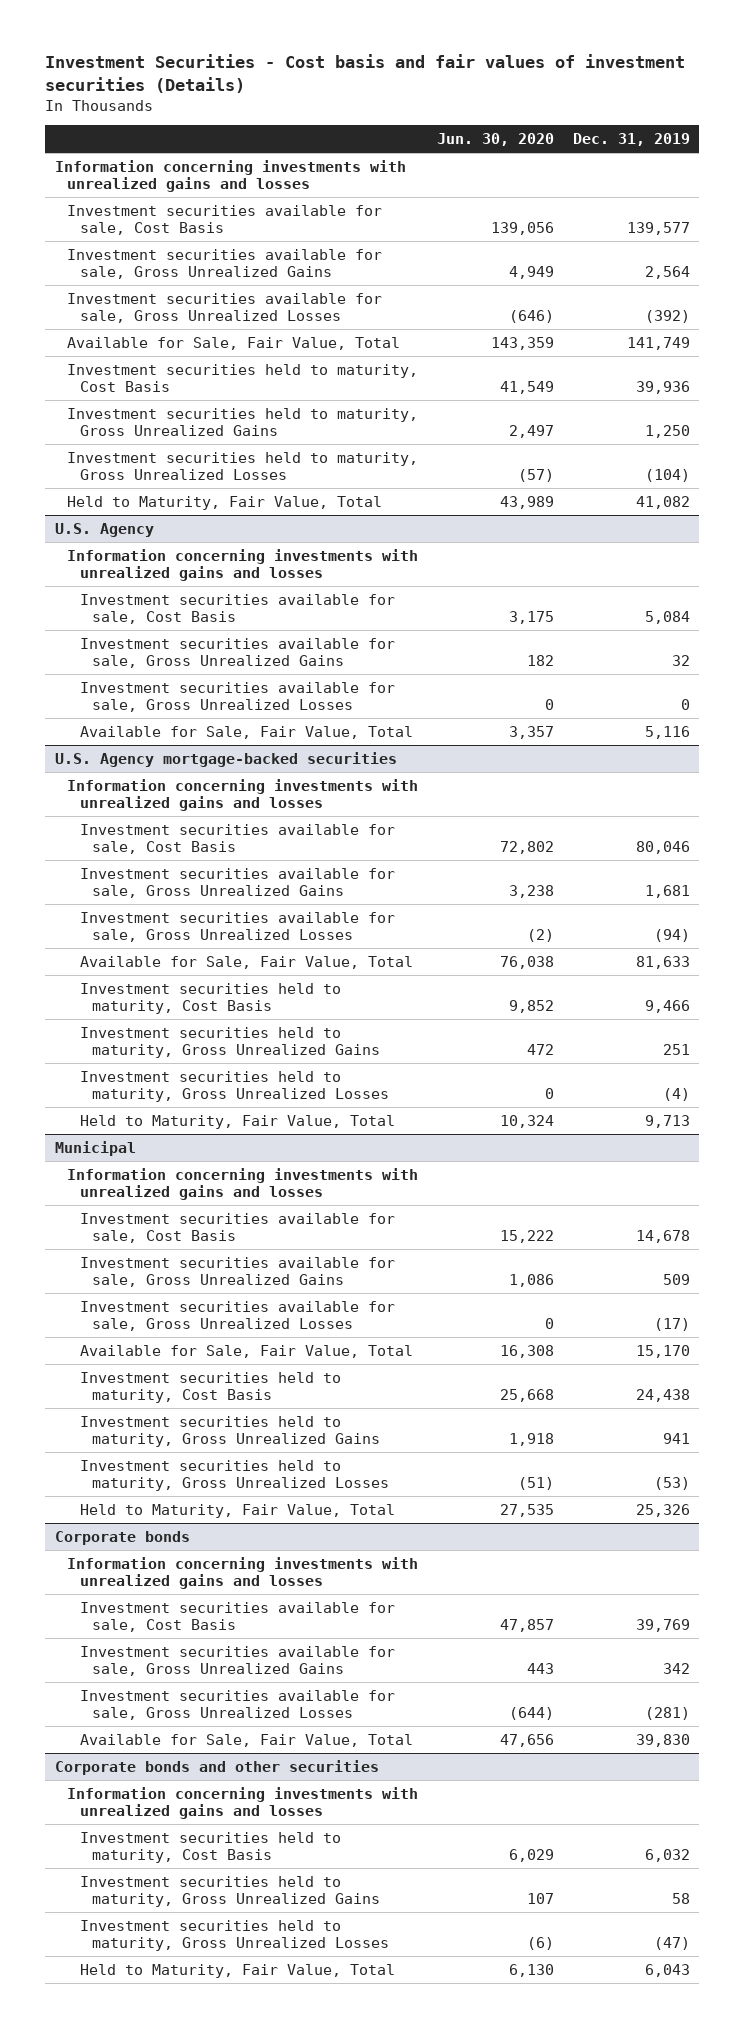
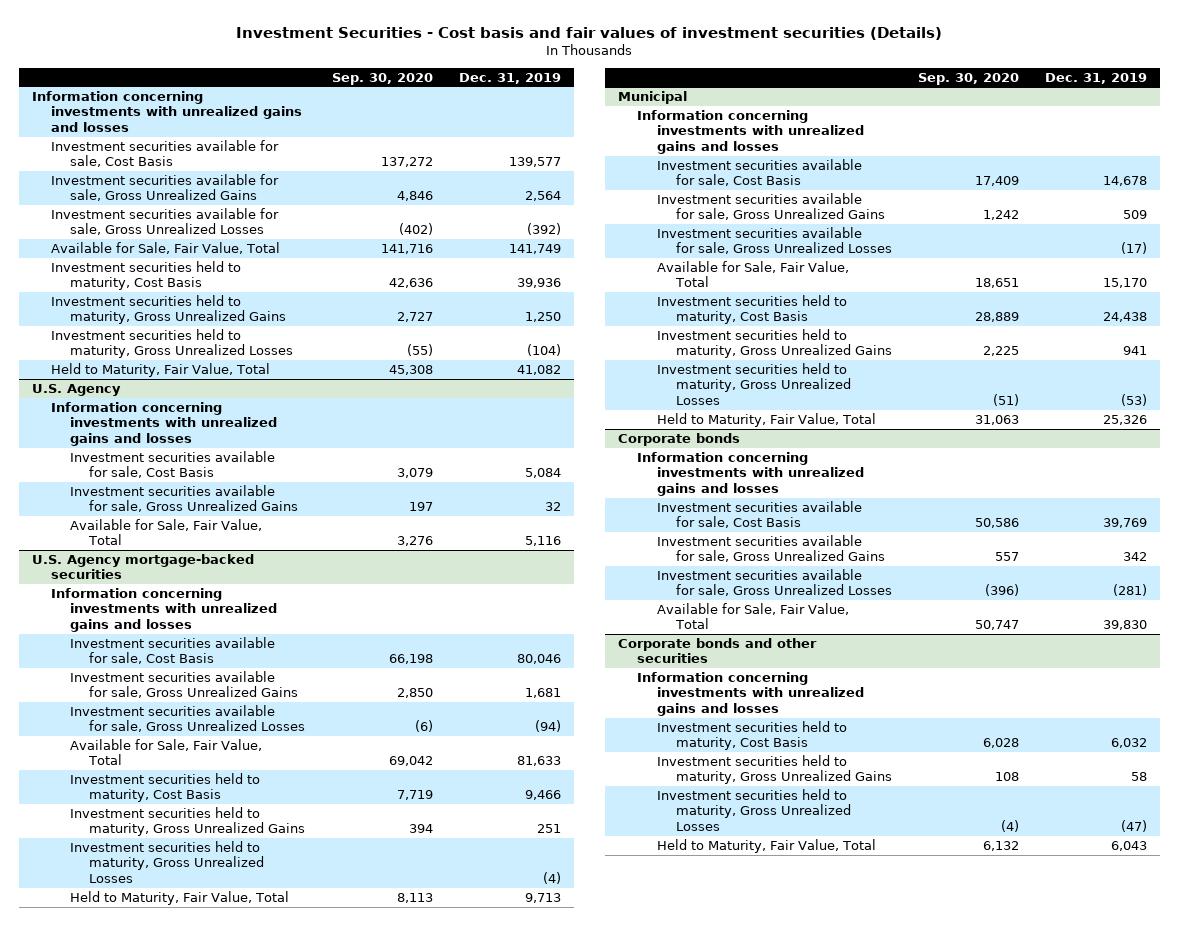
[437,133,555,147] Jun. 30, 2020 -> none
none -> [331,72,433,85] Sep. 30, 2020
[79,681,395,713] Investment securities available for sale, Gross Unrealized Losses -> none

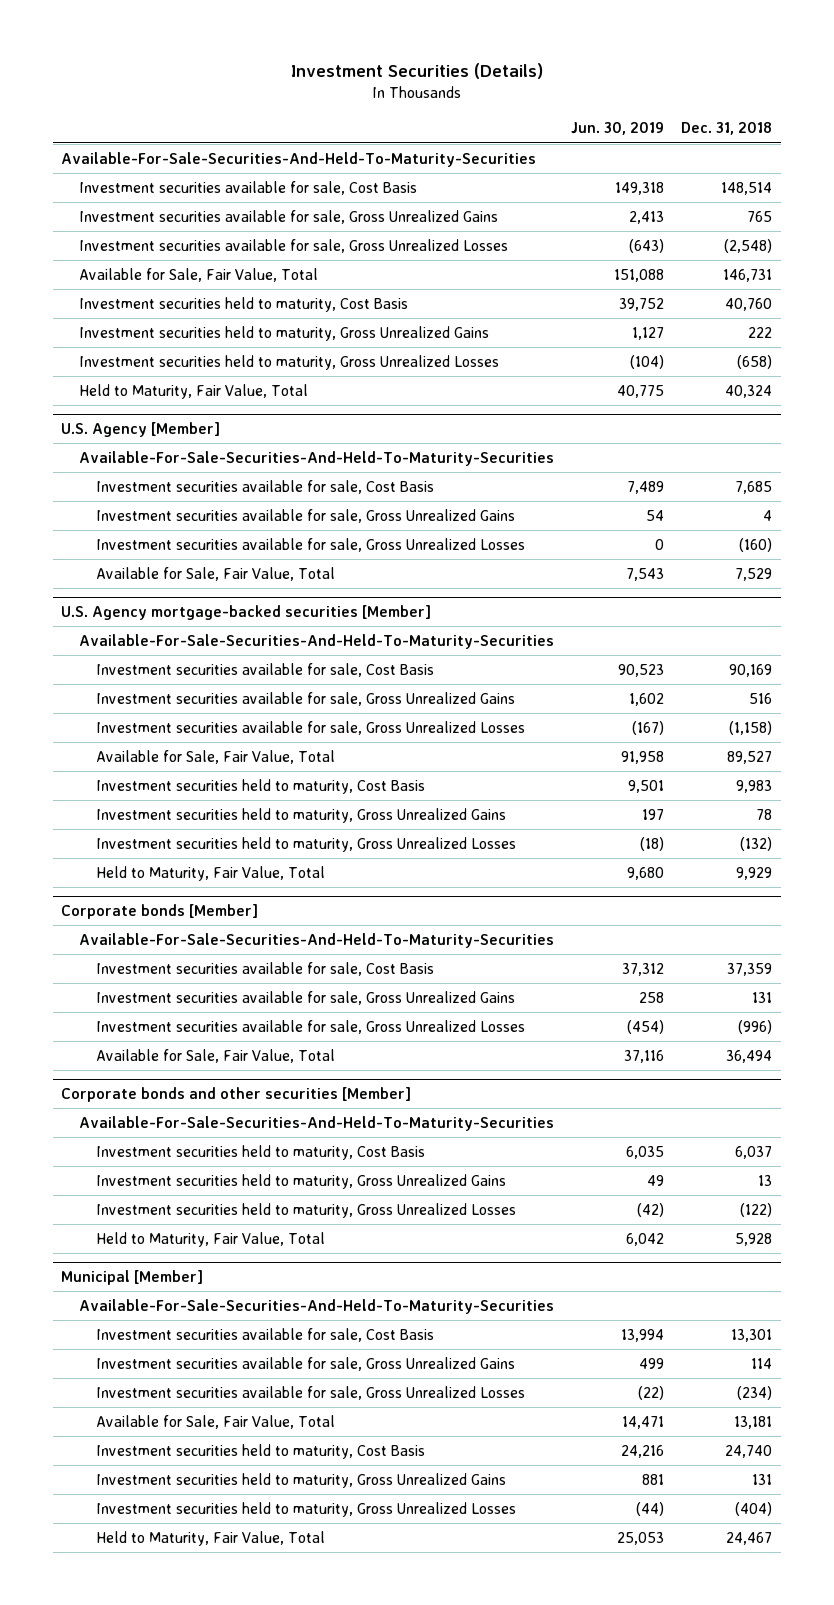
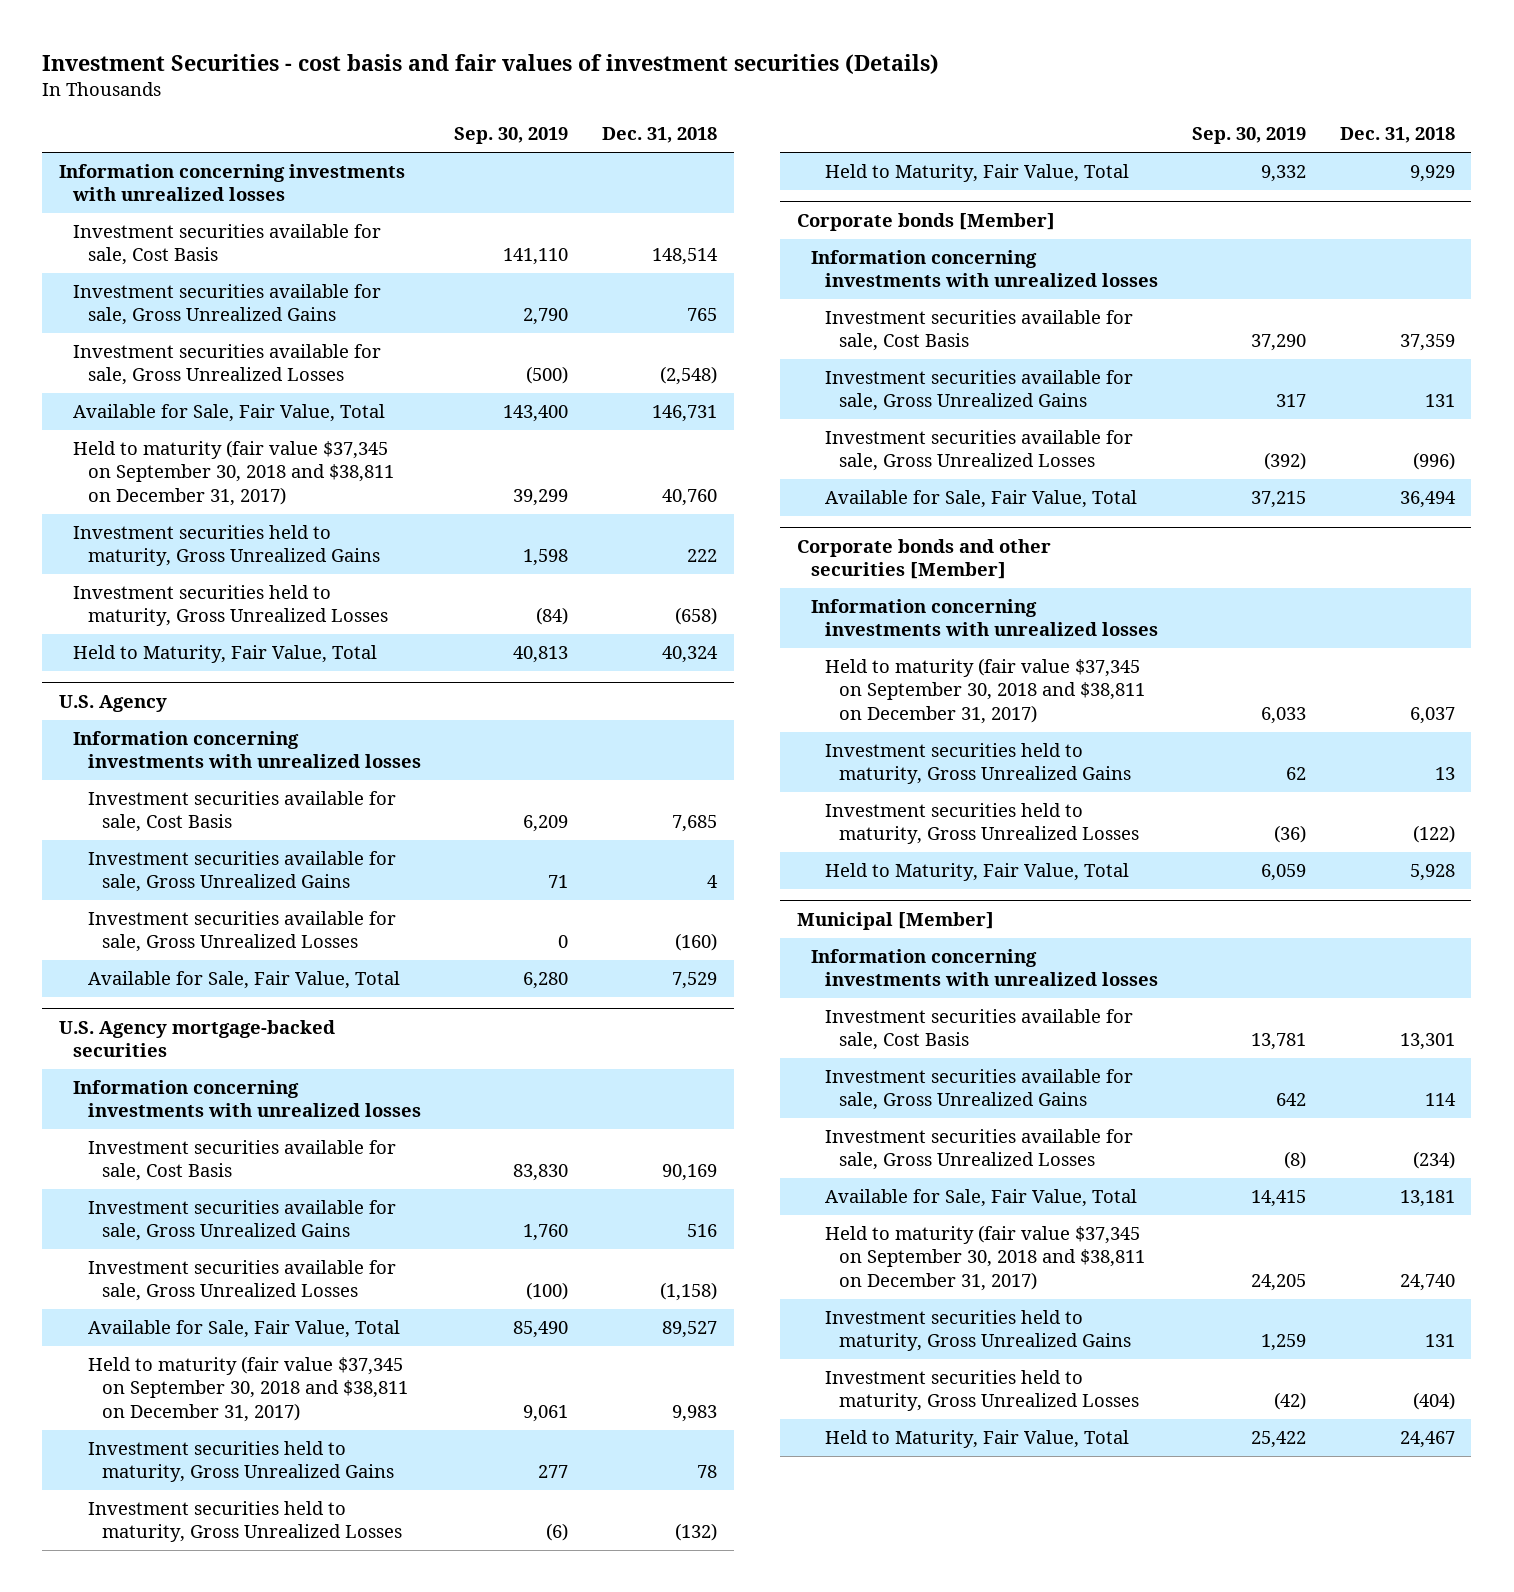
[290,62,543,79] Investment Securities (Details) -> [42,54,940,75] Investment Securities - cost basis and fair values of investment securities (Details)
[571,122,665,136] Jun. 30, 2019 -> none
none -> [454,127,569,145] Sep. 30, 2019
[61,151,537,167] Available-For-Sale-Securities-And-Held-To-Maturity-Securities -> [59,164,406,202] Information concerning investments with unrealized losses
[78,296,408,312] Investment securities held to maturity, Cost Basis -> [73,440,394,506] Held to maturity (fair value $37,345 on September 30, 2018 and $38,811 on December 31, 2017)
[61,422,221,438] U.S. Agency [Member] -> [59,694,168,712] U.S. Agency
[78,450,554,466] Available-For-Sale-Securities-And-Held-To-Maturity-Securities -> [73,731,421,769] Information concerning investments with unrealized losses
[61,605,432,621] U.S. Agency mortgage-backed securities [Member] -> [59,1019,336,1058] U.S. Agency mortgage-backed securities
[78,633,554,649] Available-For-Sale-Securities-And-Held-To-Maturity-Securities -> [73,1080,421,1118] Information concerning investments with unrealized losses
[96,778,426,794] Investment securities held to maturity, Cost Basis -> [87,1356,408,1422] Held to maturity (fair value $37,345 on September 30, 2018 and $38,811 on December 31, 2017)
[78,932,554,948] Available-For-Sale-Securities-And-Held-To-Maturity-Securities -> [811,250,1159,288] Information concerning investments with unrealized losses
[78,1115,554,1131] Available-For-Sale-Securities-And-Held-To-Maturity-Securities -> [811,599,1159,637] Information concerning investments with unrealized losses
[96,1144,426,1160] Investment securities held to maturity, Cost Basis -> [825,658,1146,724] Held to maturity (fair value $37,345 on September 30, 2018 and $38,811 on December 31, 2017)
[78,1298,554,1314] Available-For-Sale-Securities-And-Held-To-Maturity-Securities -> [811,949,1159,987] Information concerning investments with unrealized losses
[96,1443,426,1459] Investment securities held to maturity, Cost Basis -> [825,1225,1146,1291] Held to maturity (fair value $37,345 on September 30, 2018 and $38,811 on December 31, 2017)

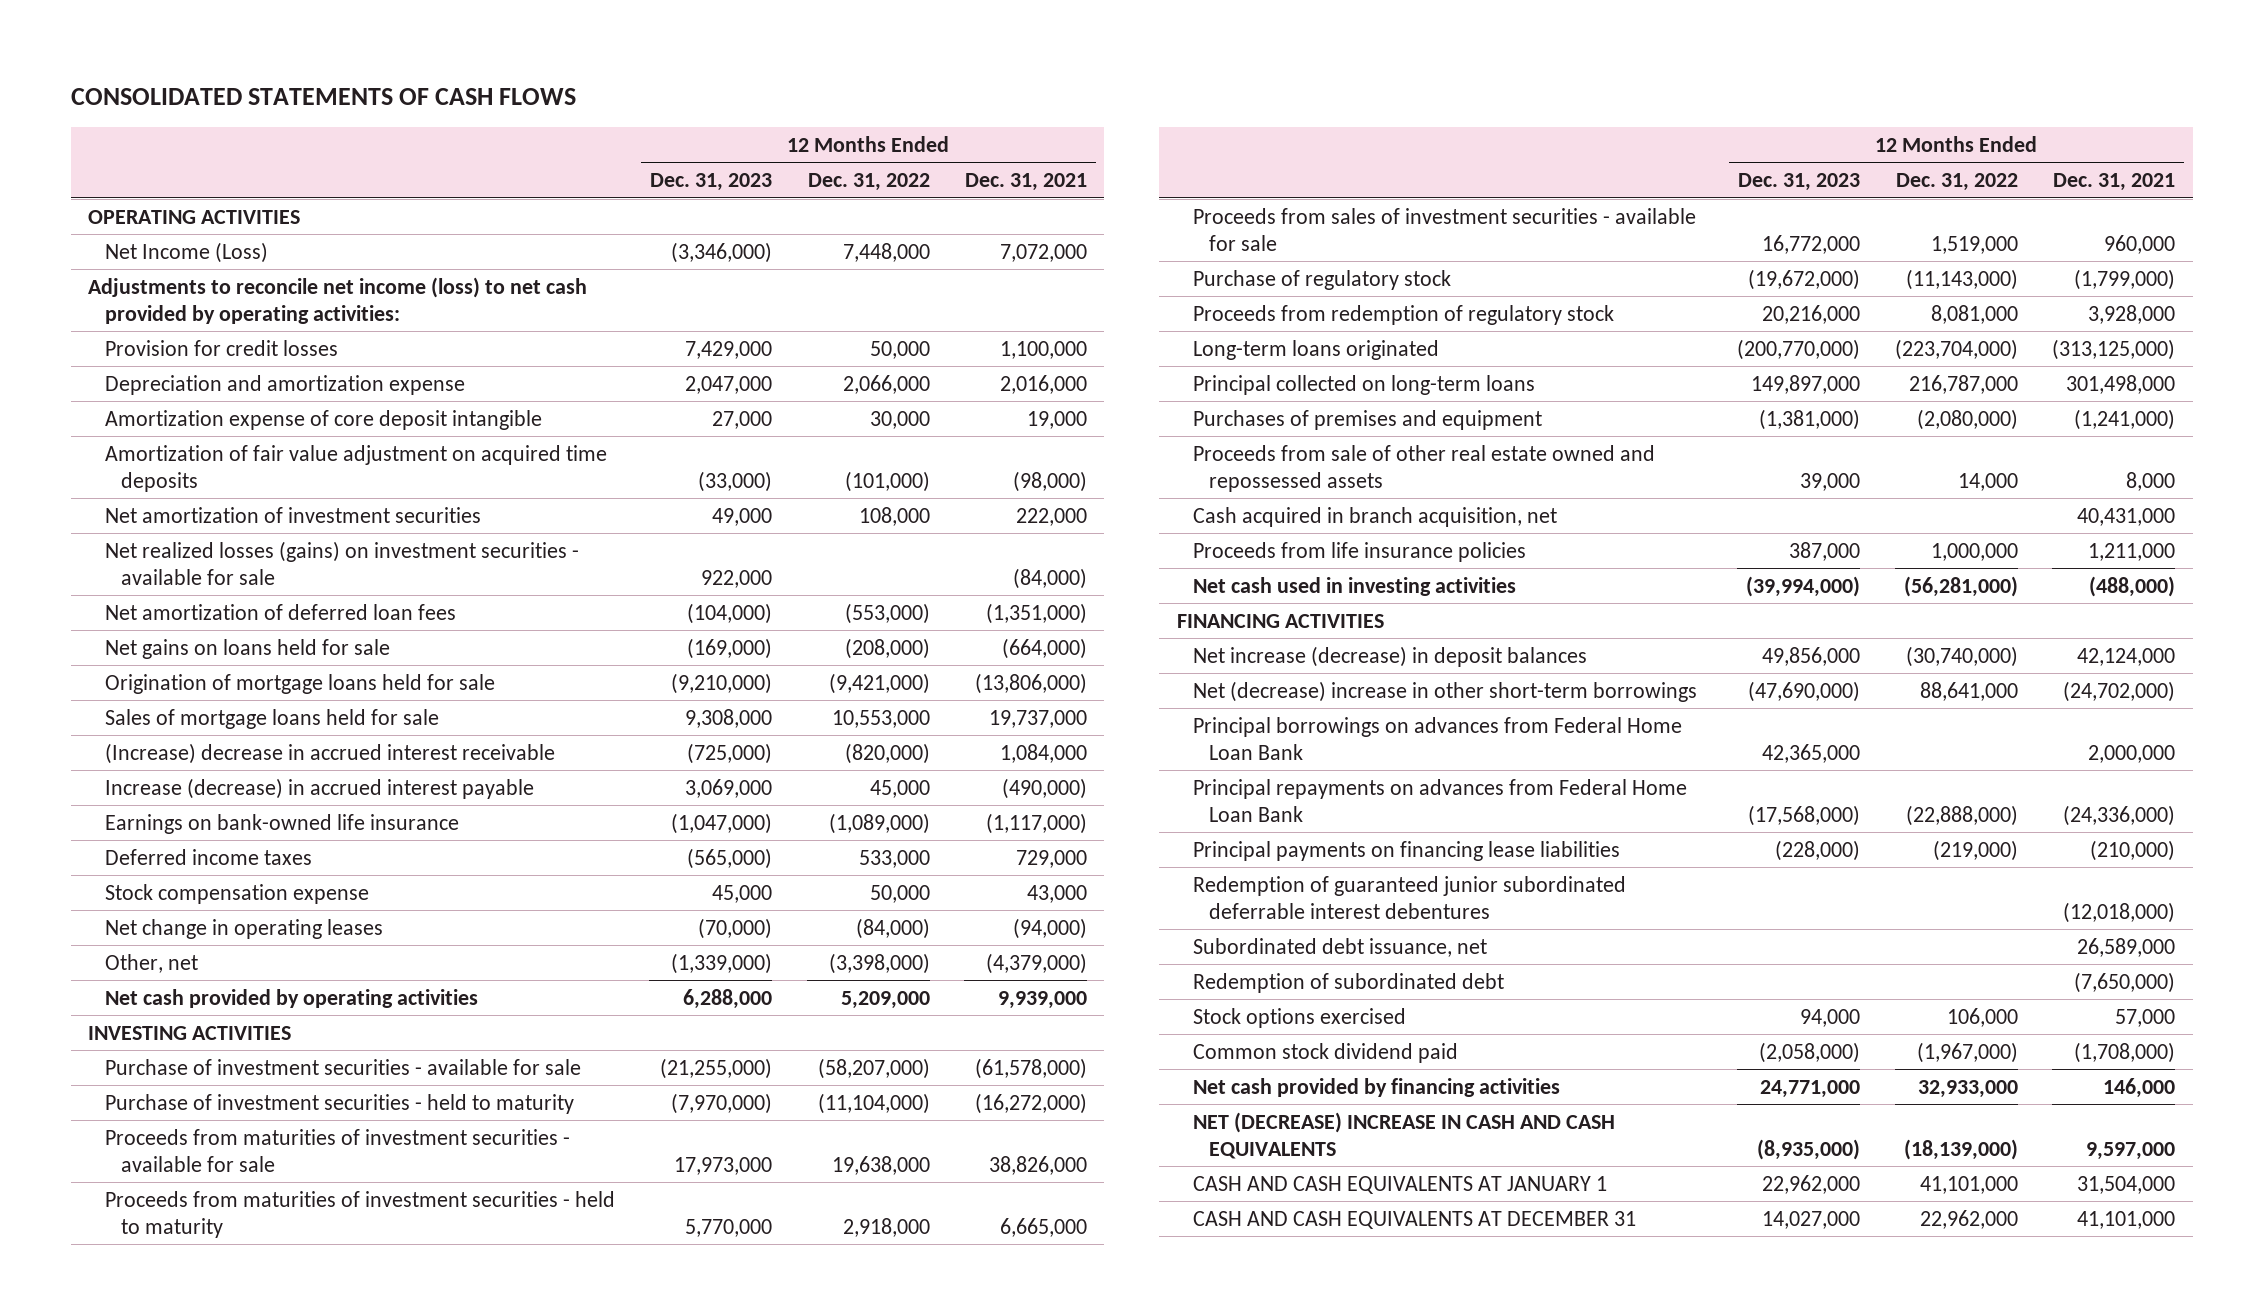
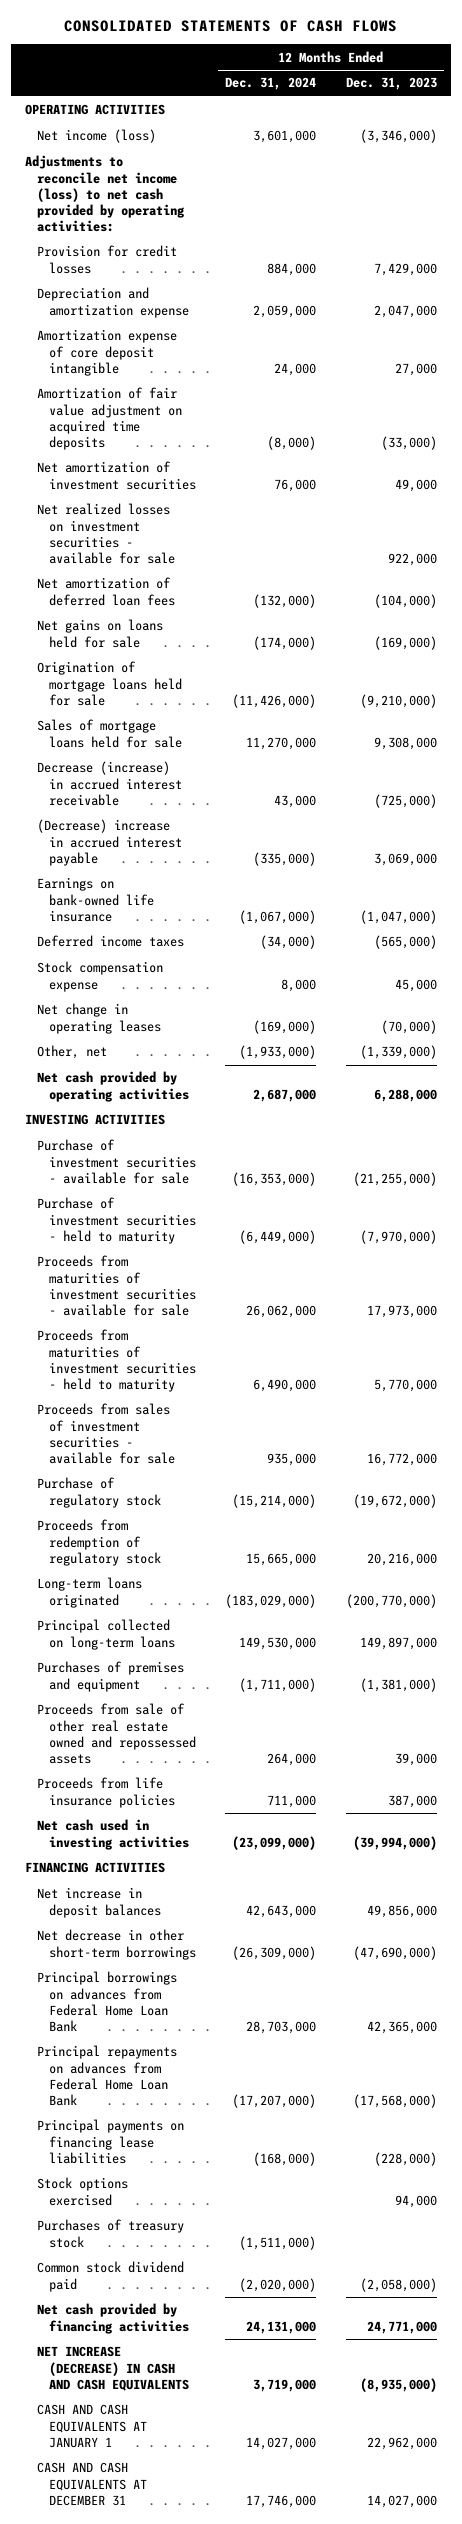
[807,173,930,192] Dec. 31, 2022 -> none
[965,173,1088,192] Dec. 31, 2021 -> none
none -> [225,77,317,91] Dec. 31, 2024
[104,241,268,263] Net Income (Loss) -> [37,129,157,144] Net income (loss)
[104,540,579,585] Net realized losses (gains) on investment securities - available for sale -> [37,503,175,564] Net realized losses on investment securities - available for sale
[104,742,555,764] (Increase) decrease in accrued interest receivable -> [37,761,182,806] Decrease (increase) in accrued interest receivable
[104,777,534,799] Increase (decrease) in accrued interest payable -> [37,819,182,866] (Decrease) increase in accrued interest payable
[1192,506,1557,527] Cash acquired in branch acquisition, net -> none
[1192,645,1587,667] Net increase (decrease) in deposit balances -> [37,1887,161,1918] Net increase in deposit balances
[1192,680,1697,702] Net (decrease) increase in other short-term borrowings -> [37,1929,196,1960] Net decrease in other short-term borrowings
[1192,875,1626,919] Redemption of guaranteed junior subordinated deferrable interest debentures -> none
[1192,937,1487,957] Subordinated debt issuance, net -> none
[1192,972,1504,993] Redemption of subordinated debt -> none
none -> [37,2219,185,2248] Purchases of treasury stock
[1192,1111,1615,1159] NET (DECREASE) INCREASE IN CASH AND CASH EQUIVALENTS -> [37,2346,189,2391] NET INCREASE (DECREASE) IN CASH AND CASH EQUIVALENTS

